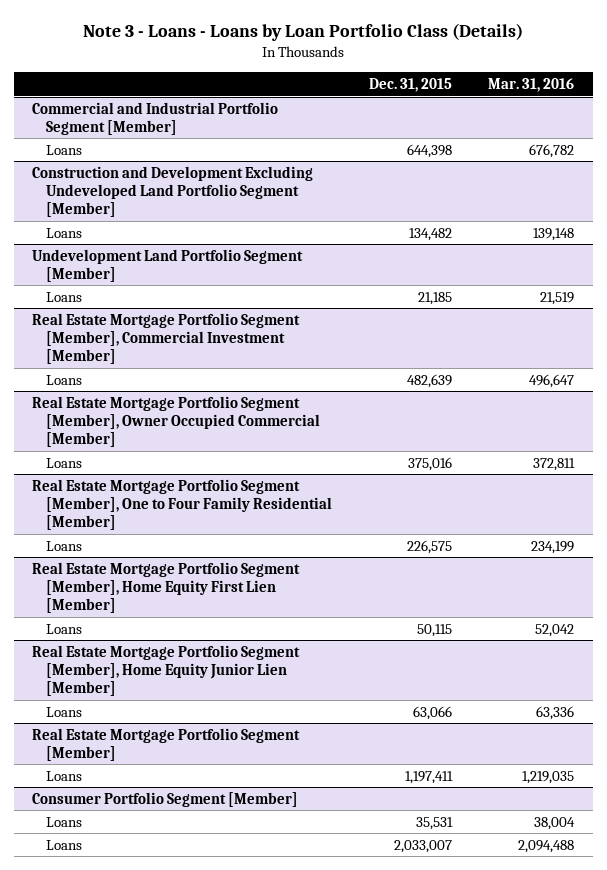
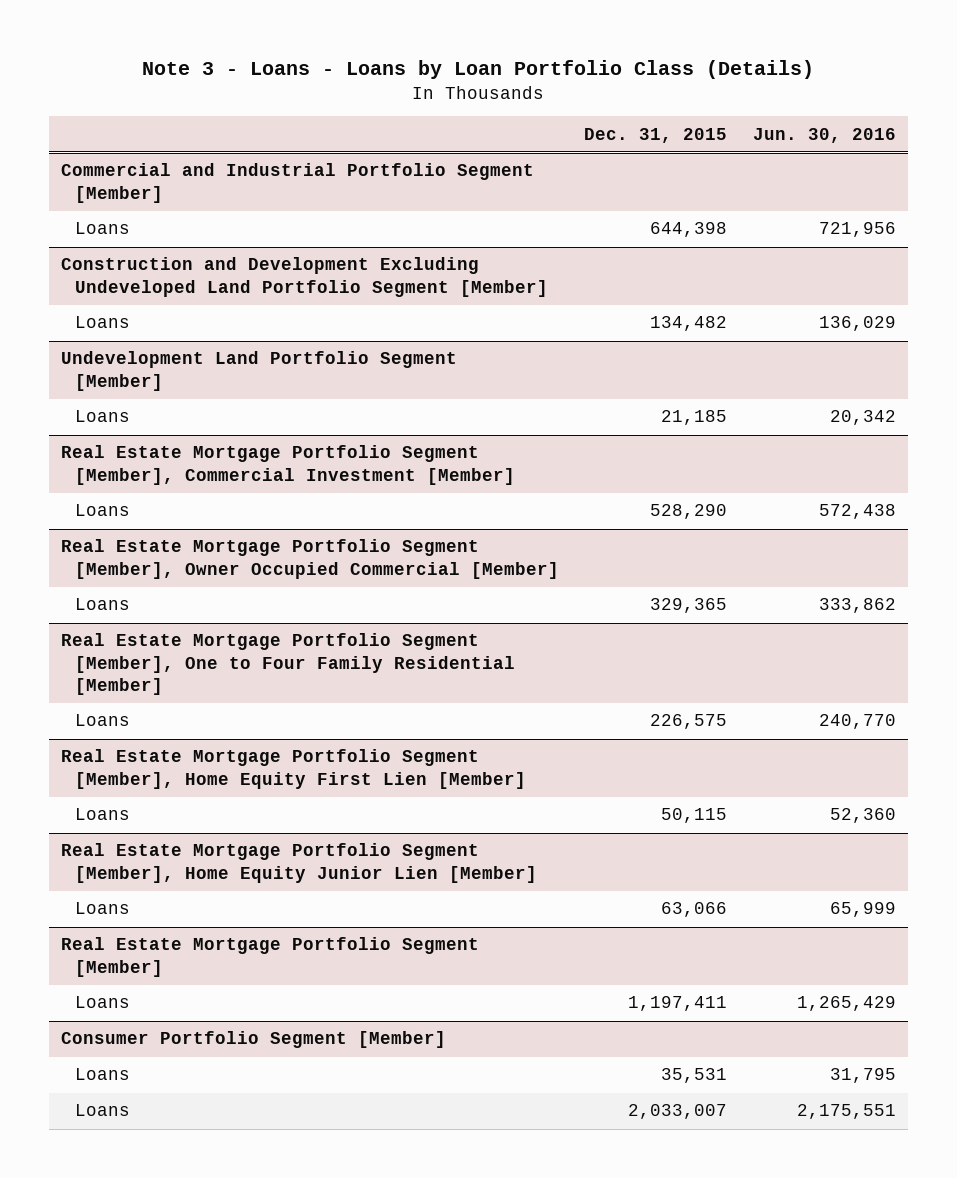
[488,78,575,93] Mar. 31, 2016 -> none
none -> [752,127,896,143] Jun. 30, 2016
[406,373,452,388] 482,639 -> [650,504,728,520] 528,290
[407,456,452,471] 375,016 -> [650,598,728,614] 329,365

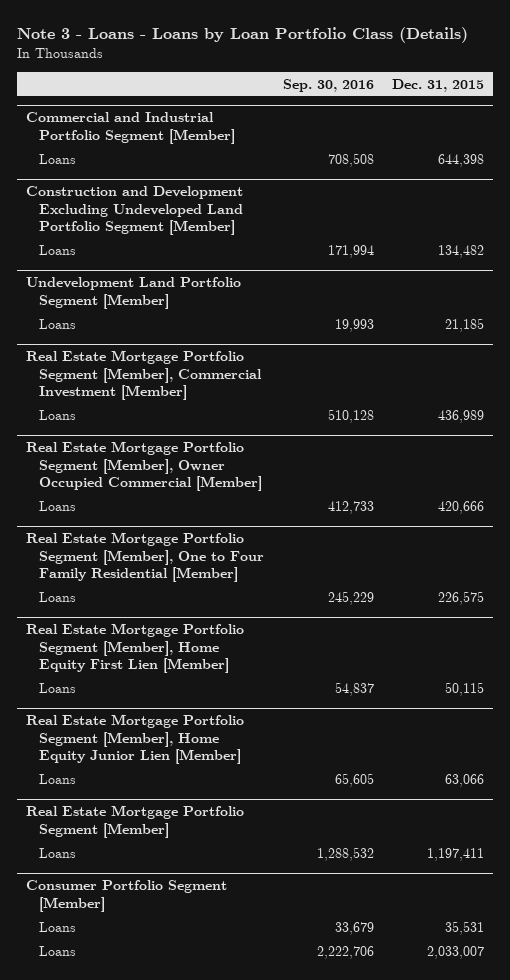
[752,127,896,143] Jun. 30, 2016 -> none
none -> [282,78,374,92] Sep. 30, 2016
[650,504,728,520] 528,290 -> [437,409,484,423] 436,989
[650,598,728,614] 329,365 -> [437,500,484,514] 420,666

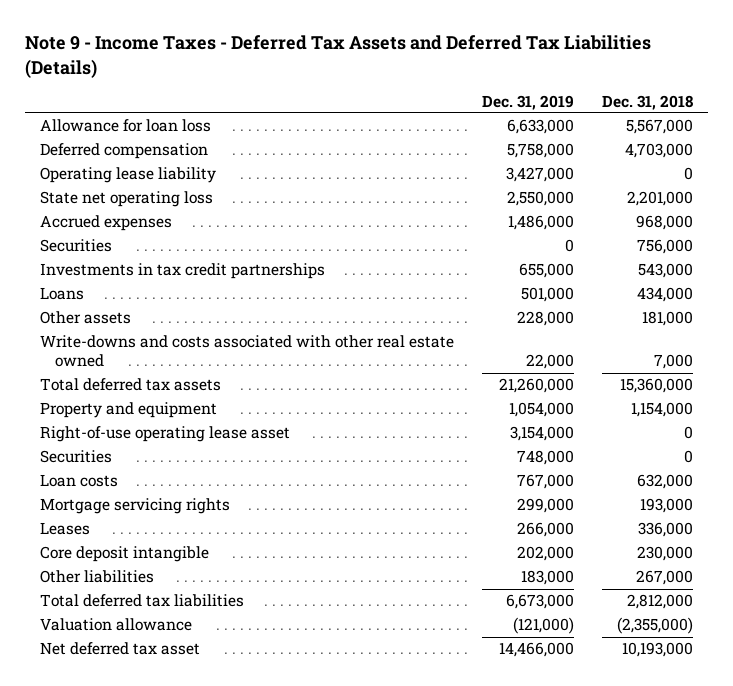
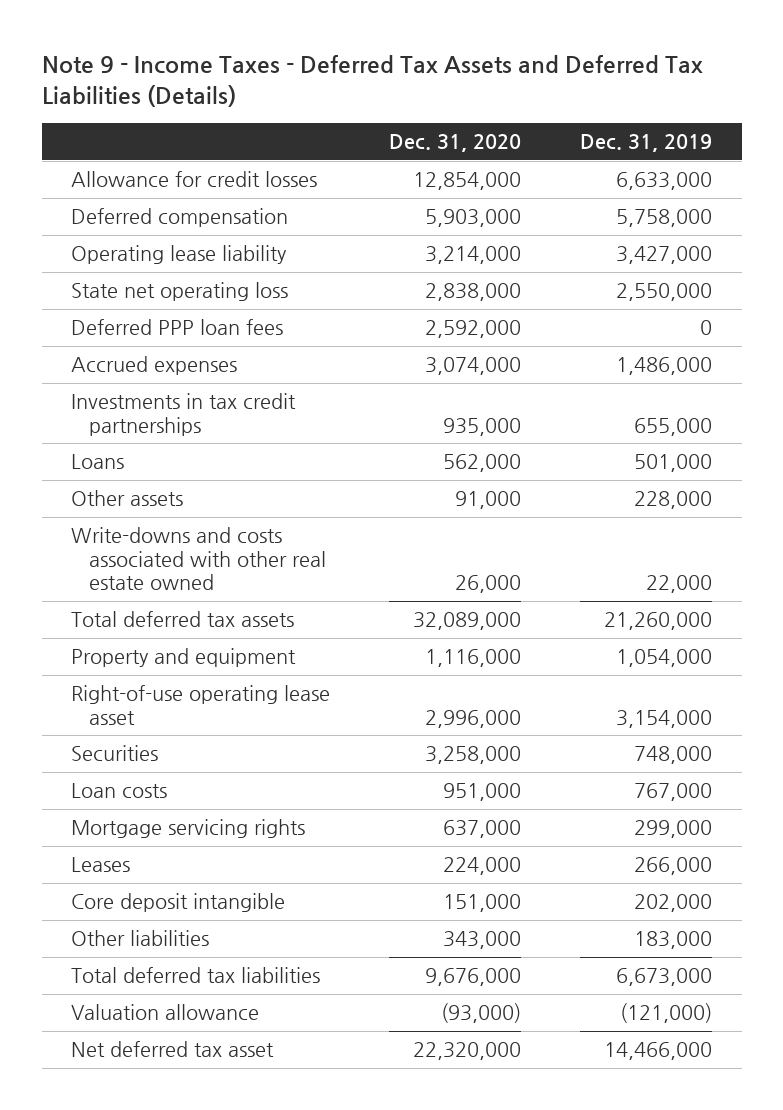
[602,94,694,110] Dec. 31, 2018 -> none
none -> [389,134,522,153] Dec. 31, 2020
[39,119,211,133] Allowance for loan loss -> [71,171,318,188] Allowance for credit losses
none -> [71,319,284,336] Deferred PPP loan fees
[39,239,112,253] Securities -> none

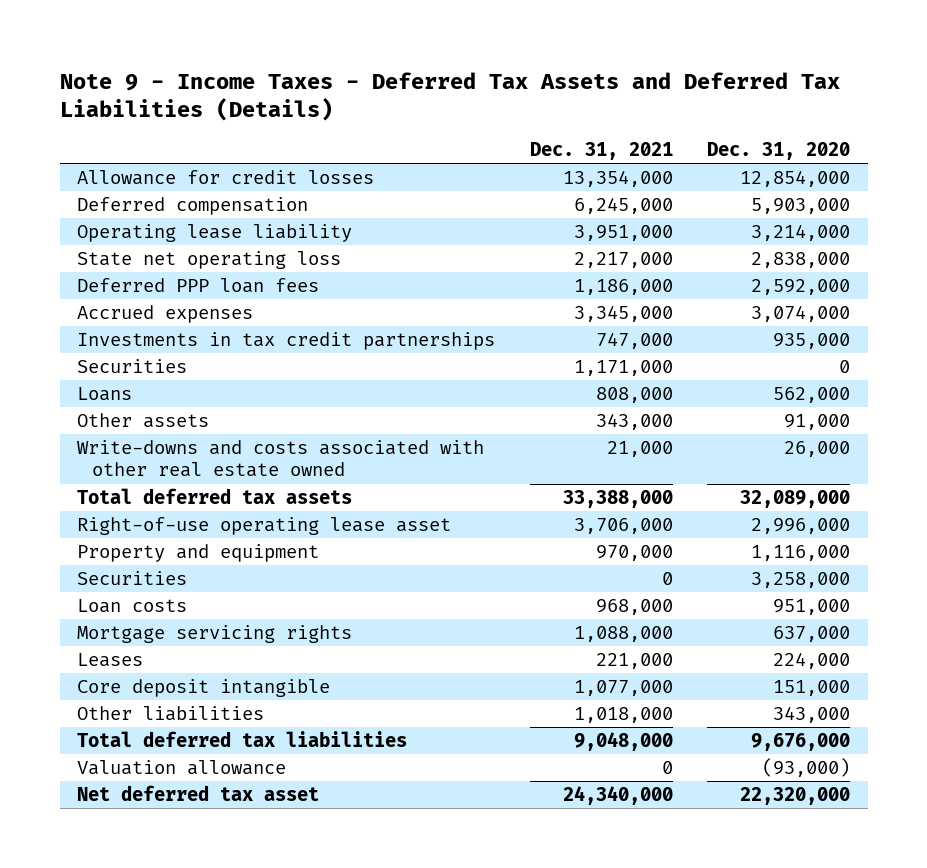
[580,134,713,153] Dec. 31, 2019 -> none
none -> [529,142,673,161] Dec. 31, 2021
none -> [77,359,188,374] Securities
[71,648,297,668] Property and equipment -> [77,544,320,563] Property and equipment

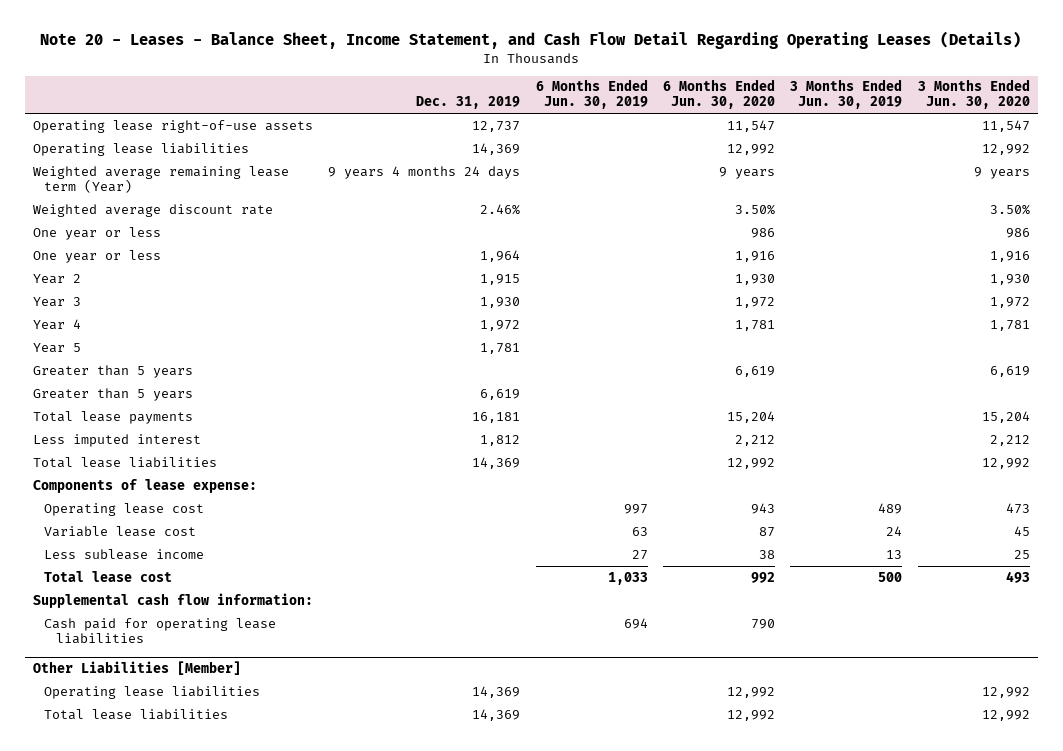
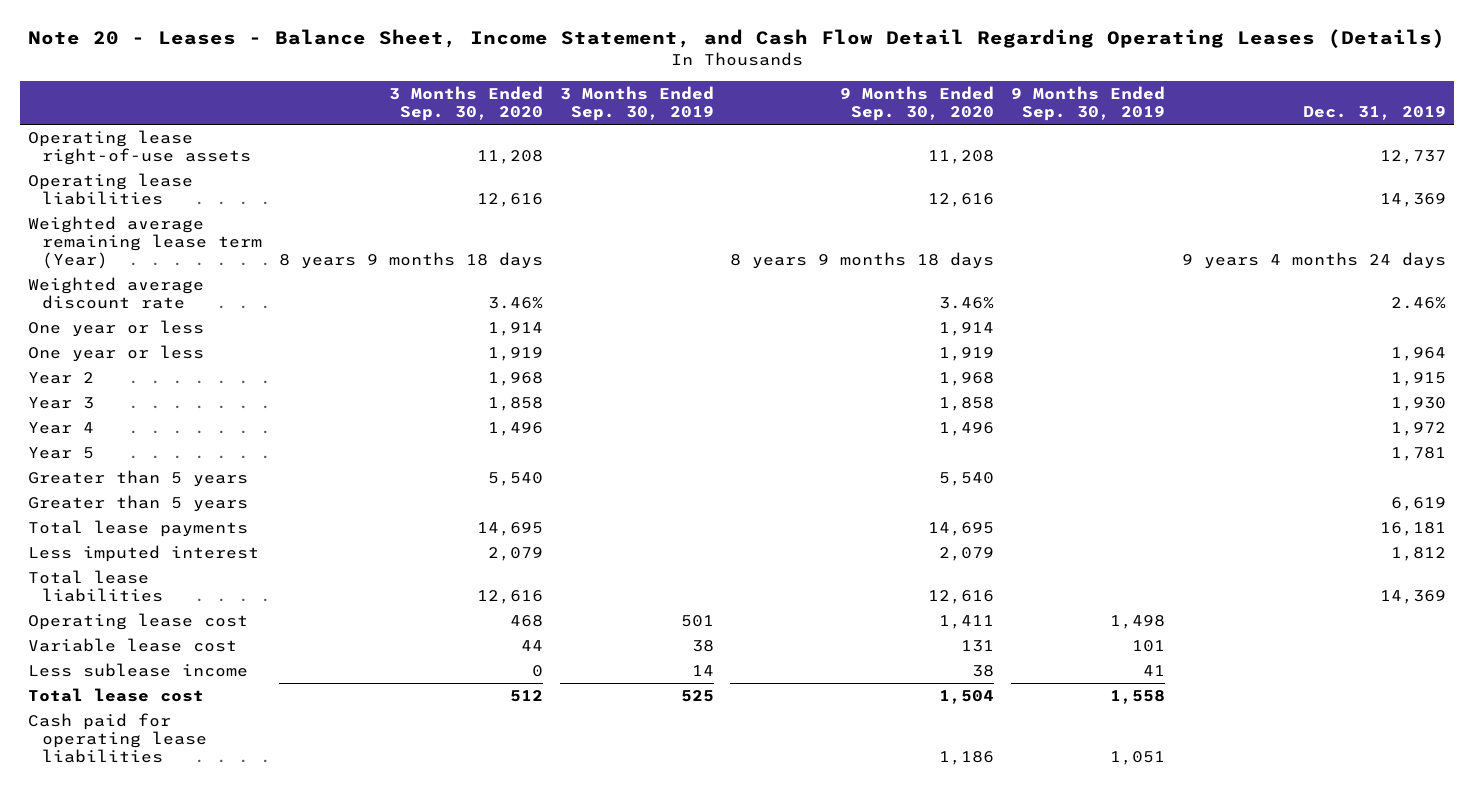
[535,79,648,110] 6 Months Ended Jun. 30, 2019 -> none
[663,79,776,110] 6 Months Ended Jun. 30, 2020 -> none
[790,79,903,110] 3 Months Ended Jun. 30, 2019 -> none
[917,79,1030,110] 3 Months Ended Jun. 30, 2020 -> none
none -> [388,86,543,122] 3 Months Ended Sep. 30, 2020
none -> [559,86,714,122] 3 Months Ended Sep. 30, 2019
none -> [840,86,995,122] 9 Months Ended Sep. 30, 2020
none -> [1010,86,1165,122] 9 Months Ended Sep. 30, 2019
[32,478,257,493] Components of lease expense: -> none
[32,592,313,608] Supplemental cash flow information: -> none
[32,661,241,676] Other Liabilities [Member] -> none
[44,685,261,699] Operating lease liabilities -> none
[44,708,229,720] Total lease liabilities -> none

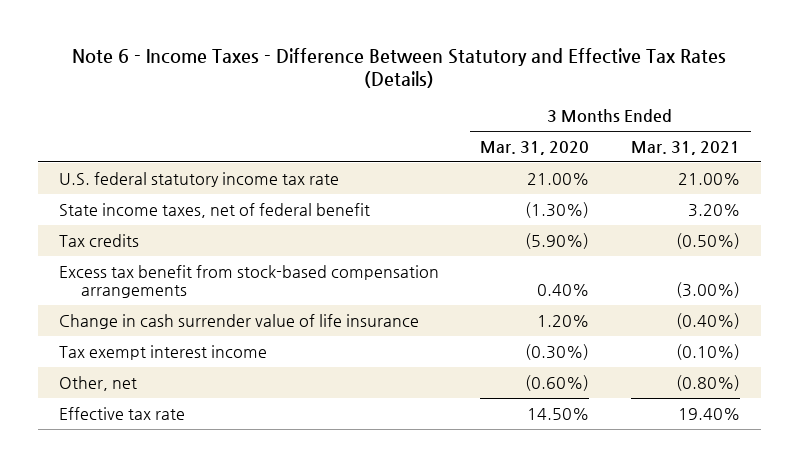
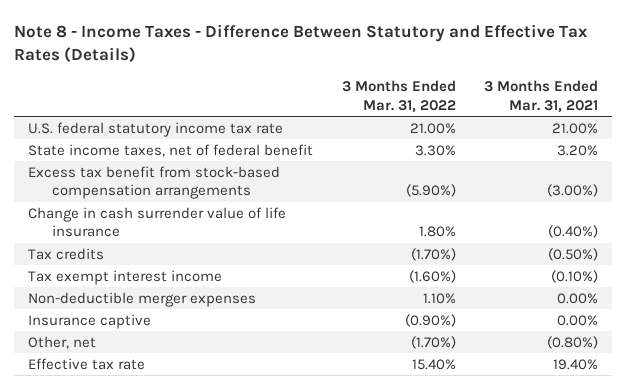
[72,47,727,89] Note 6 - Income Taxes - Difference Between Statutory and Effective Tax Rates (Details) -> [13,24,588,64] Note 8 - Income Taxes - Difference Between Statutory and Effective Tax Rates (Details)
[480,140,590,155] Mar. 31, 2020 -> none
none -> [341,80,456,113] 3 Months Ended Mar. 31, 2022
[58,233,139,247] Tax credits -> [28,247,105,260] Tax credits
none -> [28,291,257,307] Non-deductible merger expenses
none -> [28,313,152,329] Insurance captive

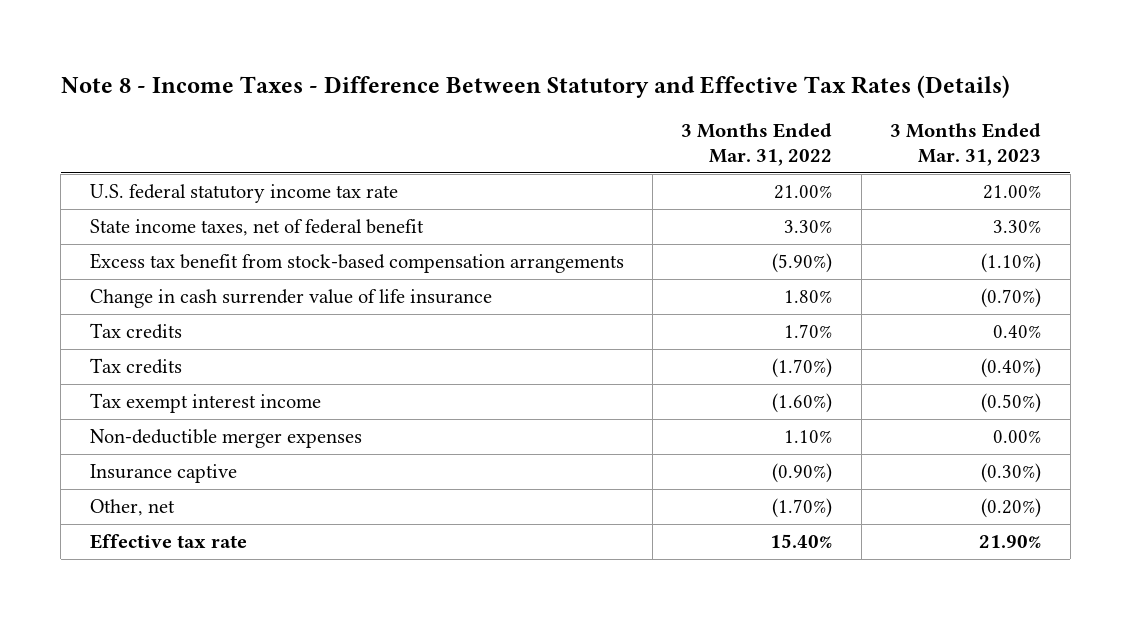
[484,80,599,113] 3 Months Ended Mar. 31, 2021 -> none
none -> [890,123,1042,167] 3 Months Ended Mar. 31, 2023
none -> [89,323,182,340] Tax credits

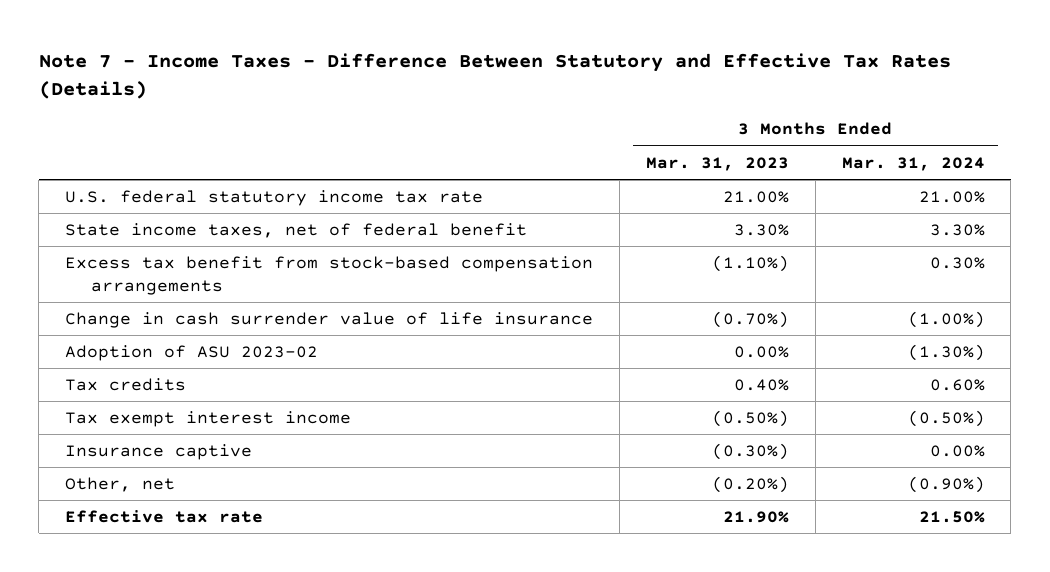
[60,74,1010,98] Note 8 - Income Taxes - Difference Between Statutory and Effective Tax Rates (Details) -> [38,52,951,99] Note 7 - Income Taxes - Difference Between Statutory and Effective Tax Rates (Details)
[681,123,833,167] 3 Months Ended Mar. 31, 2022 -> none
none -> [841,156,985,171] Mar. 31, 2024
none -> [65,344,319,361] Adoption of ASU 2023-02
[89,358,182,375] Tax credits -> none
[89,429,362,449] Non-deductible merger expenses -> none

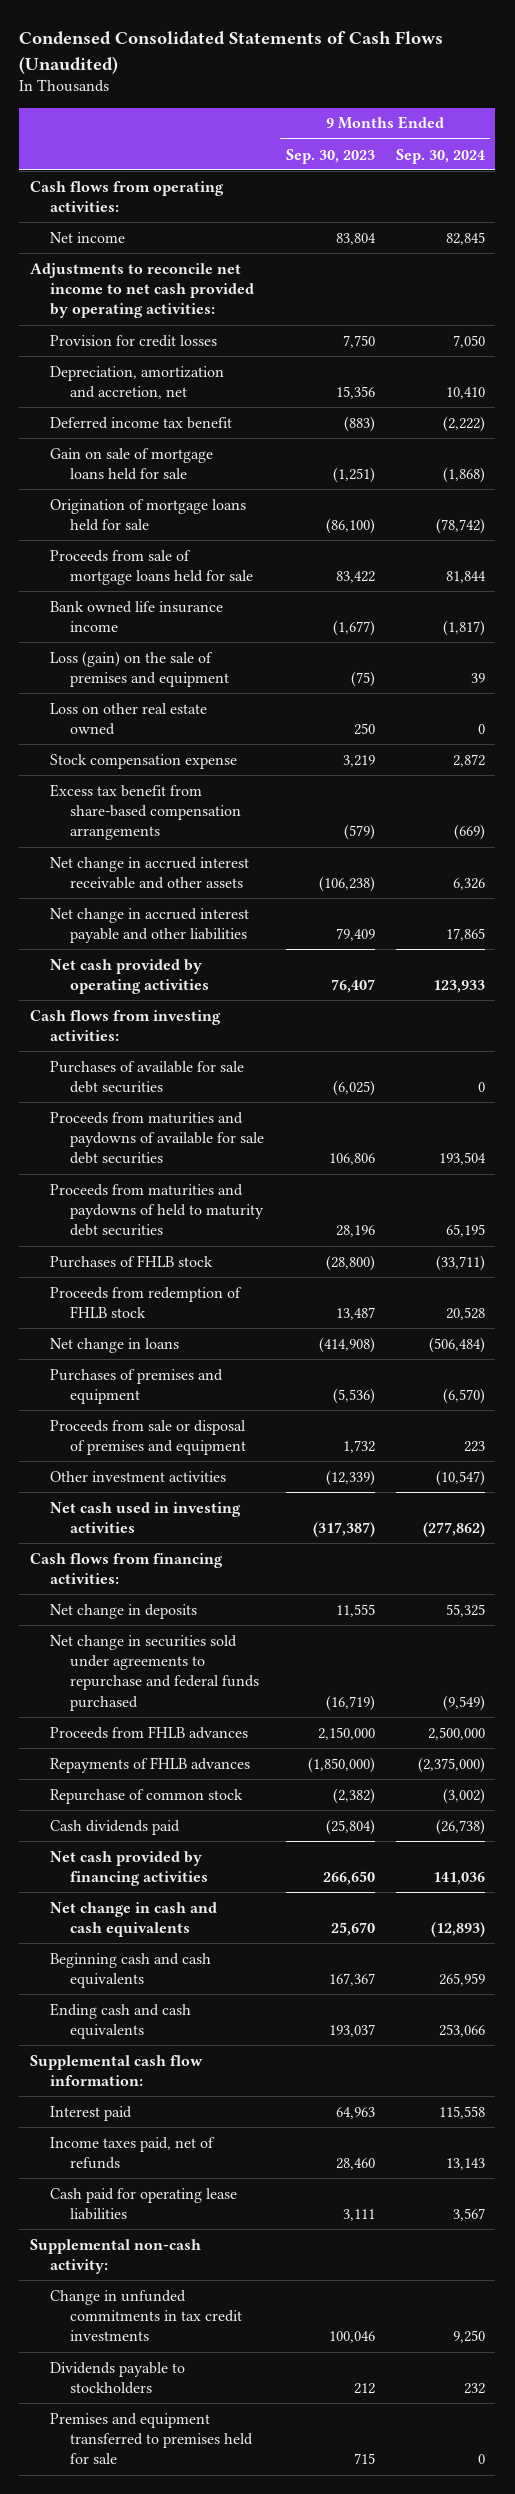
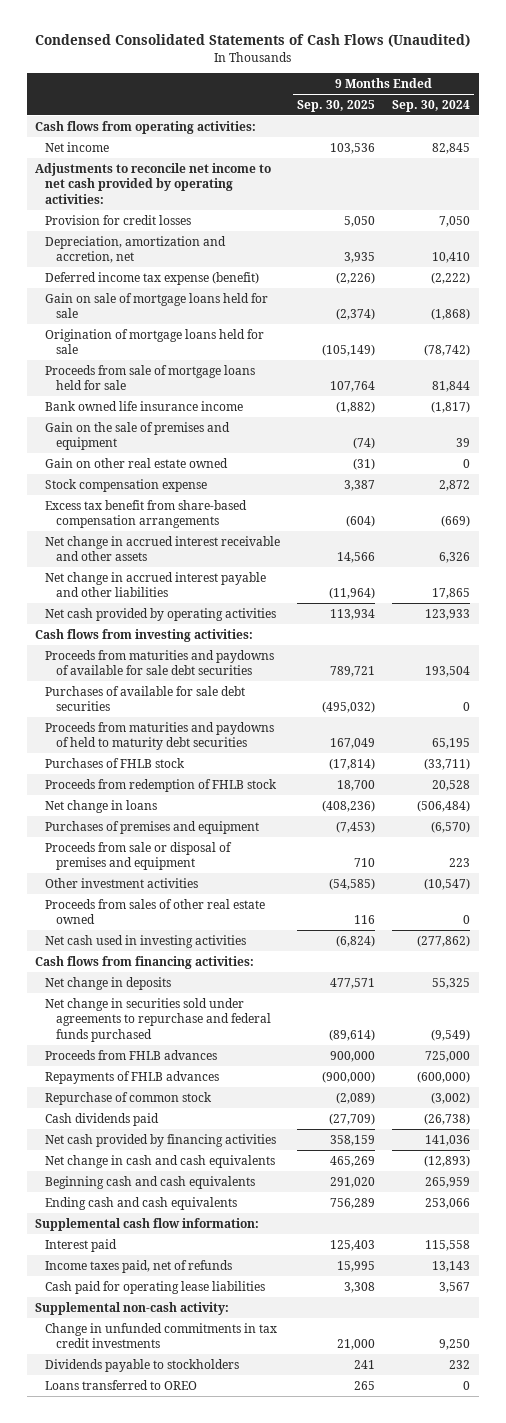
[285,148,375,164] Sep. 30, 2023 -> none
none -> [297,99,376,112] Sep. 30, 2025
[50,416,233,429] Deferred income tax benefit -> [45,271,260,285] Deferred income tax expense (benefit)
[50,650,230,688] Loss (gain) on the sale of premises and equipment -> [45,421,231,451] Gain on the sale of premises and equipment
[50,702,208,736] Loss on other real estate owned -> [45,457,229,468] Gain on other real estate owned
[50,1060,245,1094] Purchases of available for sale debt securities -> [45,685,246,712] Purchases of available for sale debt securities
none -> [45,898,266,925] Proceeds from sales of other real estate owned
[427,1726,485,1740] 2,500,000 -> [425,1050,471,1062] 725,000
[417,1756,485,1773] (2,375,000) -> [417,1070,471,1083] (600,000)
[50,2412,254,2465] Premises and equipment transferred to premises held for sale -> none
none -> [45,1379,198,1390] Loans transferred to OREO

